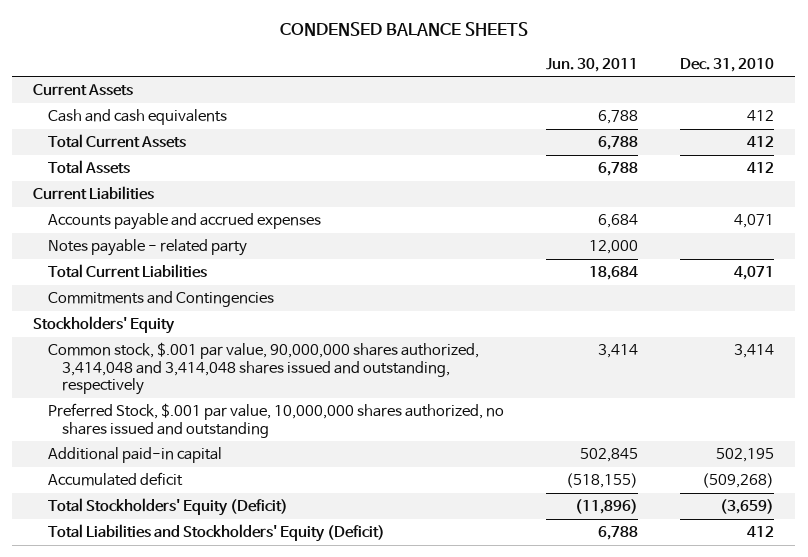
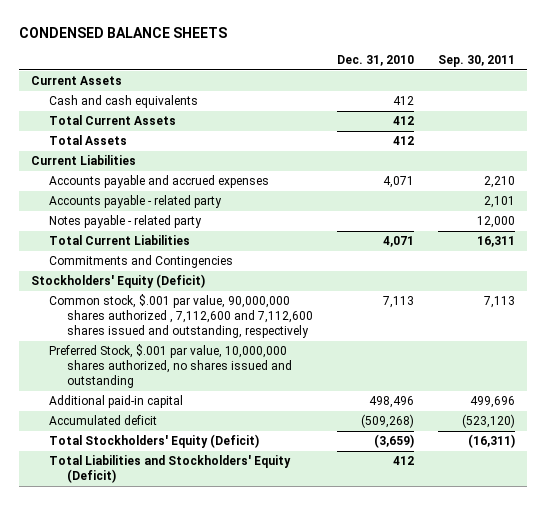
[545,57,638,72] Jun. 30, 2011 -> none
none -> [437,55,515,68] Sep. 30, 2011
none -> [49,195,223,209] Accounts payable - related party
[33,316,176,335] Stockholders' Equity -> [31,274,206,289] Stockholders' Equity (Deficit)
[47,342,479,396] Common stock, $.001 par value, 90,000,000 shares authorized, 3,414,048 and 3,414,048 shares issued and outstanding, respectively -> [49,294,314,339] Common stock, $.001 par value, 90,000,000 shares authorized , 7,112,600 and 7,112,600 shares issued and outstanding, respectively
[734,344,775,359] 3,414 -> [383,296,415,309] 7,113
[716,448,775,463] 502,195 -> [369,396,415,409] 498,496

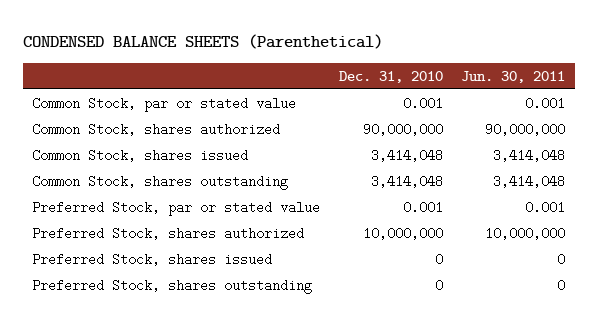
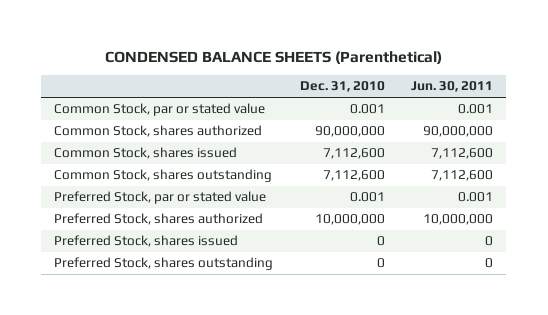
[370,148,443,162] 3,414,048 -> [322,148,385,160] 7,112,600
[493,148,566,162] 3,414,048 -> [431,148,494,160] 7,112,600
[370,174,443,188] 3,414,048 -> [322,170,385,182] 7,112,600
[493,174,566,188] 3,414,048 -> [431,170,494,182] 7,112,600

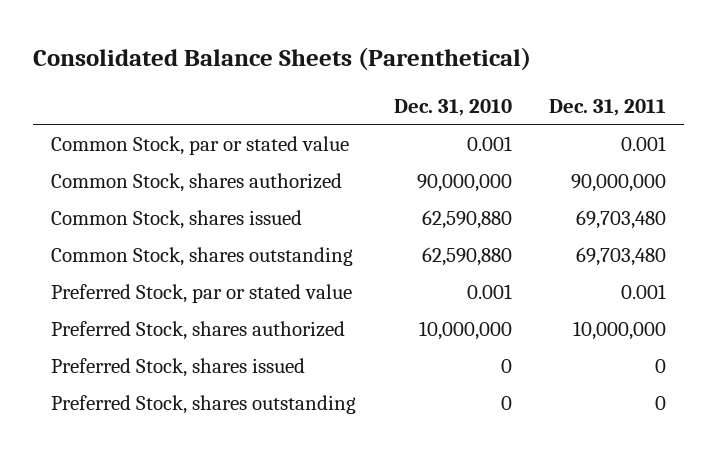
[104,50,442,64] CONDENSED BALANCE SHEETS (Parenthetical) -> [32,46,531,71] Consolidated Balance Sheets (Parenthetical)
[411,81,494,93] Jun. 30, 2011 -> none
none -> [548,98,666,116] Dec. 31, 2011
[322,148,385,160] 7,112,600 -> [421,209,512,229] 62,590,880
[322,170,385,182] 7,112,600 -> [421,246,512,266] 62,590,880

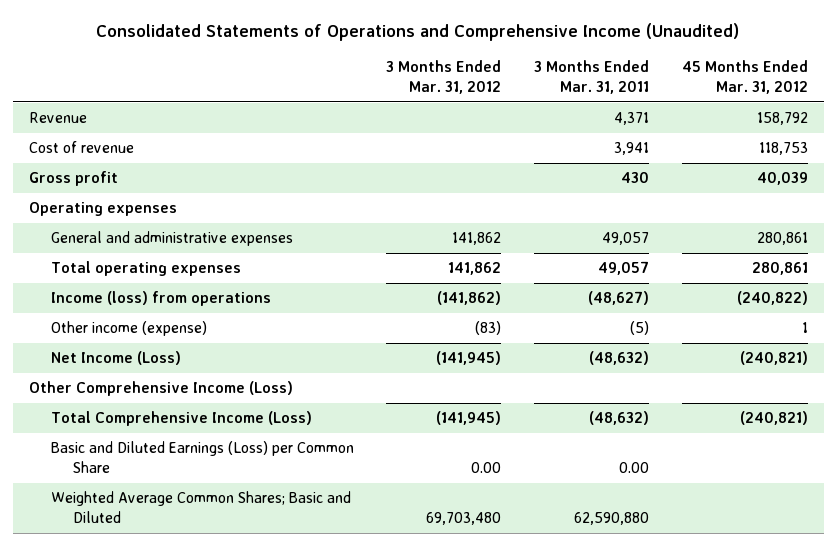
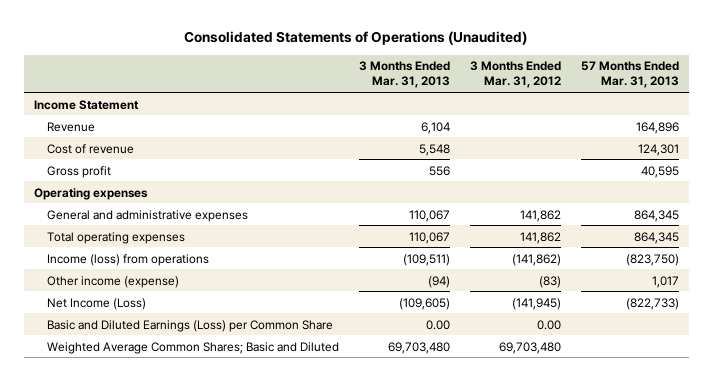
[96,22,740,41] Consolidated Statements of Operations and Comprehensive Income (Unaudited) -> [184,31,528,46] Consolidated Statements of Operations (Unaudited)
[534,60,650,94] 3 Months Ended Mar. 31, 2011 -> none
[681,60,808,94] 45 Months Ended Mar. 31, 2012 -> none
none -> [359,61,451,89] 3 Months Ended Mar. 31, 2013
none -> [580,61,679,89] 57 Months Ended Mar. 31, 2013
none -> [33,99,139,110] Income Statement
[29,381,294,397] Other Comprehensive Income (Loss) -> none
[50,411,312,427] Total Comprehensive Income (Loss) -> none

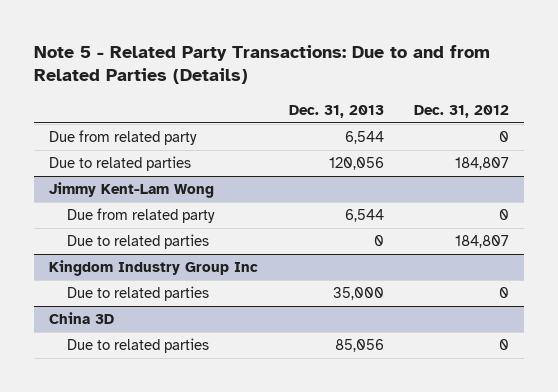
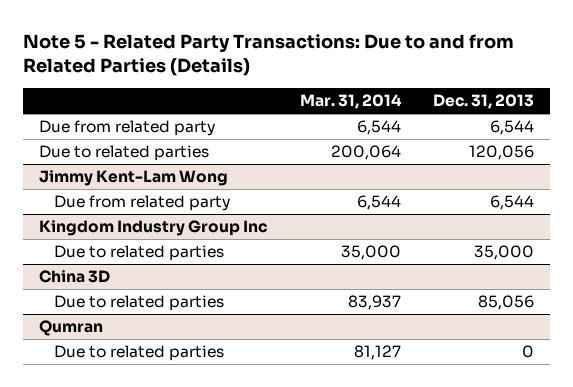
[413,104,509,118] Dec. 31, 2012 -> none
none -> [299,94,402,110] Mar. 31, 2014
[67,234,210,250] Due to related parties -> none
none -> [39,320,104,337] Qumran
none -> [54,345,225,362] Due to related parties

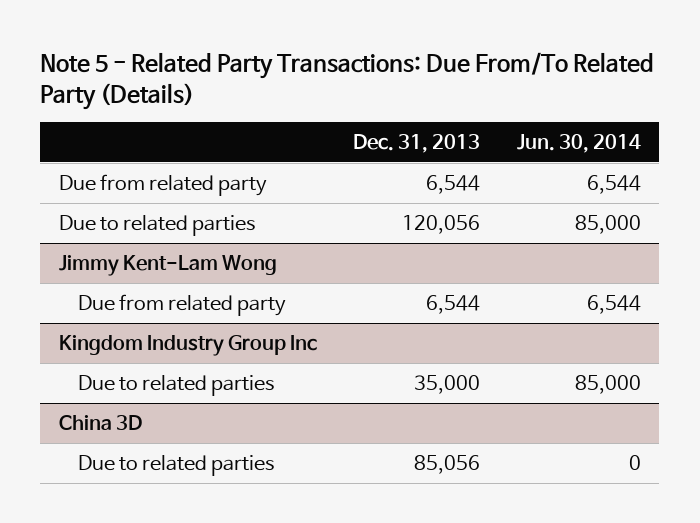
[23,33,515,77] Note 5 - Related Party Transactions: Due to and from Related Parties (Details) -> [40,52,655,110] Note 5 - Related Party Transactions: Due From/To Related Party (Details)
[299,94,402,110] Mar. 31, 2014 -> none
none -> [517,134,642,154] Jun. 30, 2014
[39,320,104,337] Qumran -> none
[54,345,225,362] Due to related parties -> none

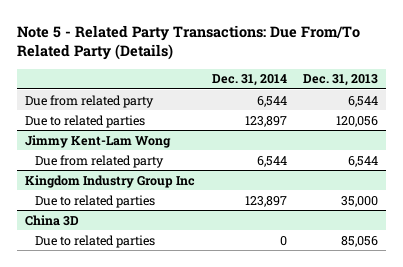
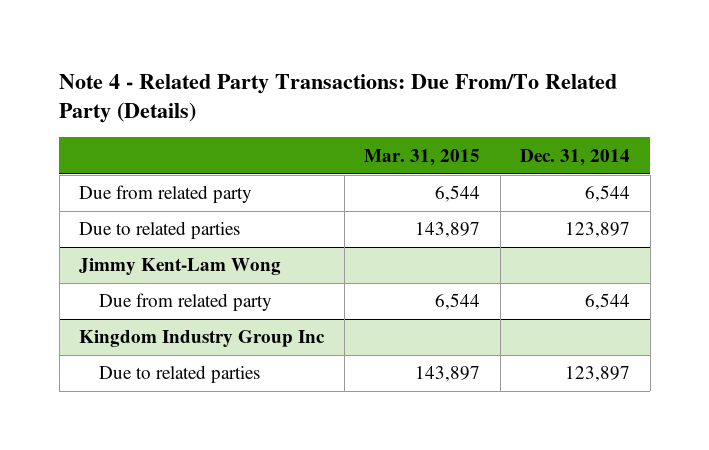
[17,24,361,61] Note 5 - Related Party Transactions: Due From/To Related Party (Details) -> [59,73,618,124] Note 4 - Related Party Transactions: Due From/To Related Party (Details)
[302,74,378,87] Dec. 31, 2013 -> none
none -> [364,148,481,166] Mar. 31, 2015
[25,214,80,226] China 3D -> none
[35,234,156,248] Due to related parties -> none

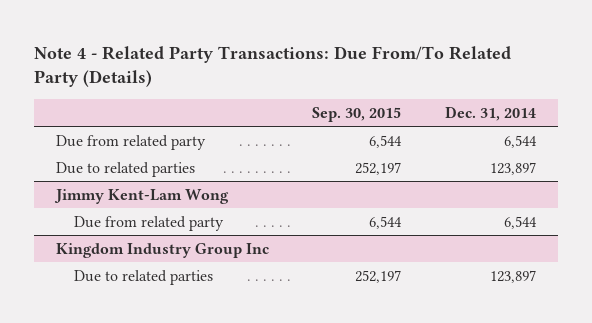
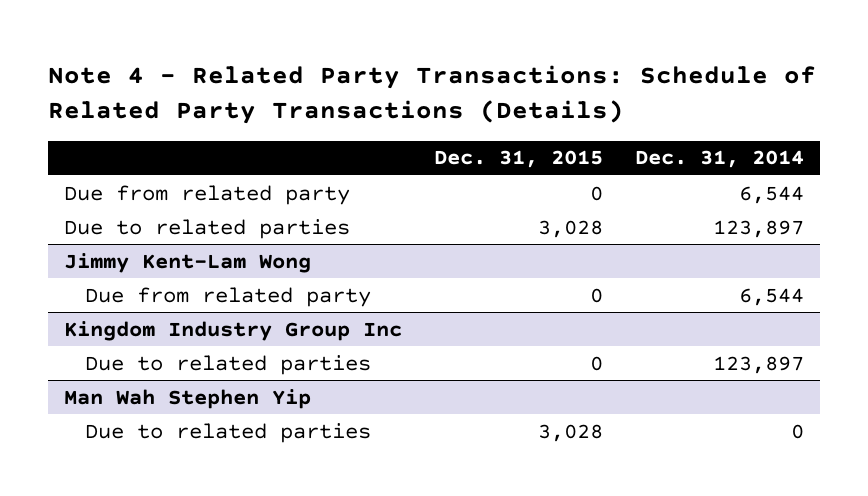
[34,45,512,88] Note 4 - Related Party Transactions: Due From/To Related Party (Details) -> [47,65,816,125] Note 4 - Related Party Transactions: Schedule of Related Party Transactions (Details)
[312,106,402,122] Sep. 30, 2015 -> none
none -> [434,150,604,169] Dec. 31, 2015
none -> [63,388,311,409] Man Wah Stephen Yip
none -> [85,422,372,443] Due to related parties

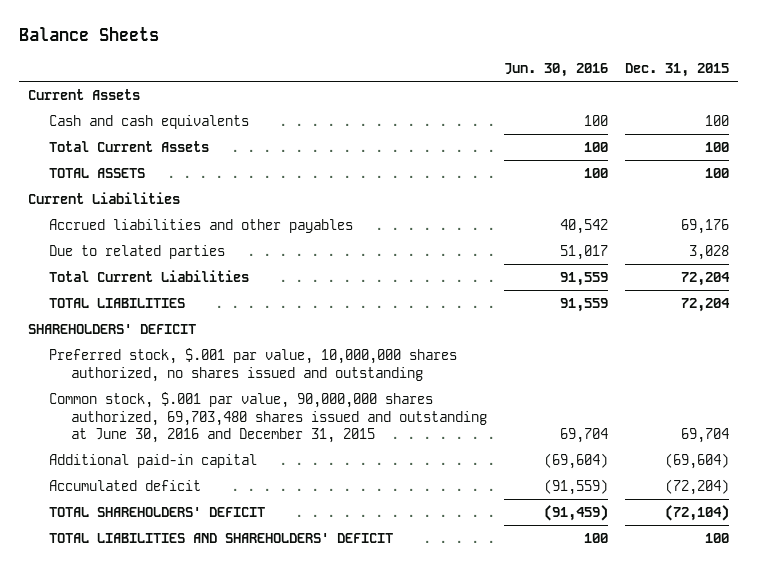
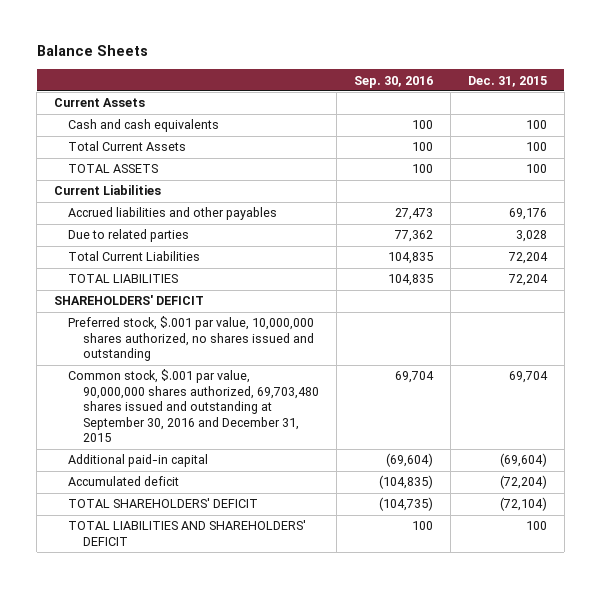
[504,63,609,78] Jun. 30, 2016 -> none
none -> [353,75,433,88] Sep. 30, 2016
[49,392,487,444] Common stock, $.001 par value, 90,000,000 shares authorized, 69,703,480 shares issued and outstanding at June 30, 2016 and December 31, 2015 -> [68,369,319,443] Common stock, $.001 par value, 90,000,000 shares authorized, 69,703,480 shares issued and outstanding at September 30, 2016 and December 31, 2015

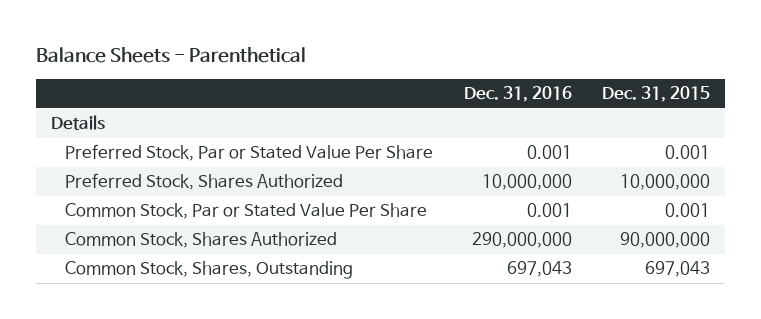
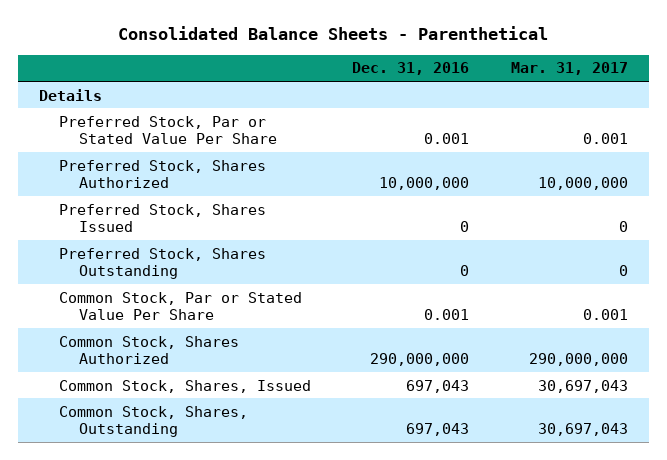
[36,46,307,63] Balance Sheets - Parenthetical -> [118,26,549,41] Consolidated Balance Sheets - Parenthetical
[602,85,711,102] Dec. 31, 2015 -> none
none -> [510,62,628,76] Mar. 31, 2017
none -> [58,203,266,232] Preferred Stock, Shares Issued
none -> [58,247,266,279] Preferred Stock, Shares Outstanding
none -> [58,379,311,393] Common Stock, Shares, Issued

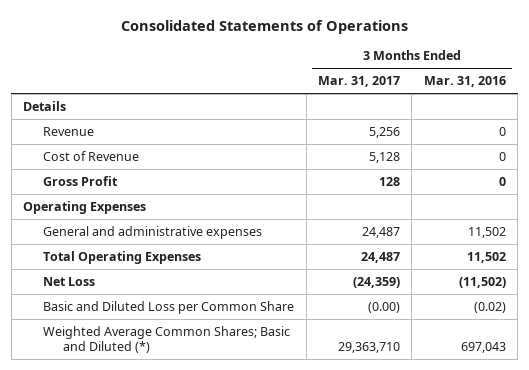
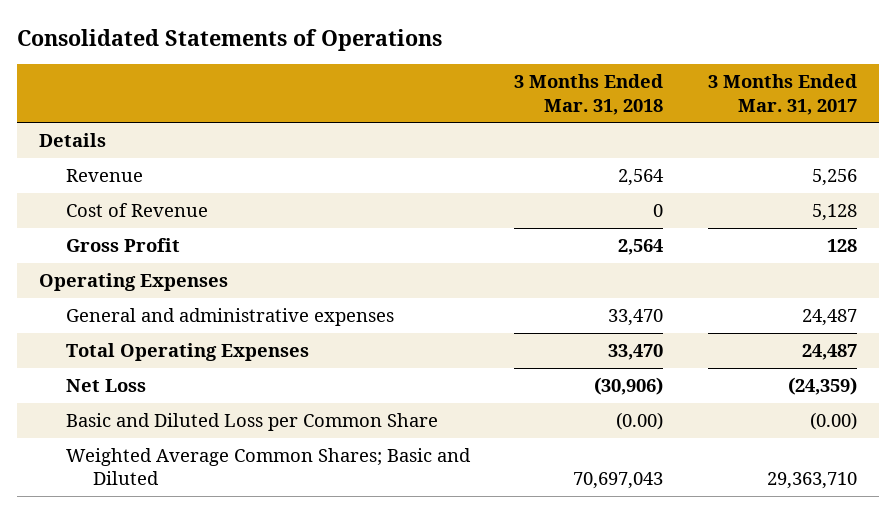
[423,76,506,88] Mar. 31, 2016 -> none
none -> [514,74,664,115] 3 Months Ended Mar. 31, 2018
[43,325,291,353] Weighted Average Common Shares; Basic and Diluted (*) -> [65,447,471,486] Weighted Average Common Shares; Basic and Diluted

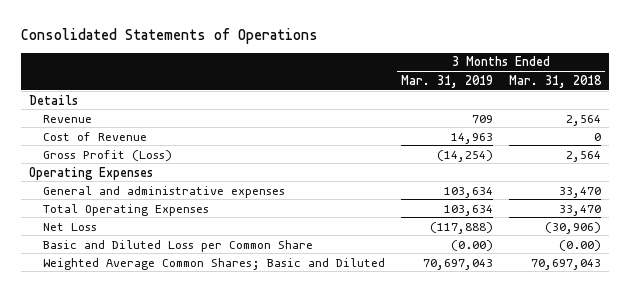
[707,74,857,115] 3 Months Ended Mar. 31, 2017 -> none
none -> [400,74,493,88] Mar. 31, 2019
[65,237,180,252] Gross Profit -> [42,149,172,161] Gross Profit (Loss)

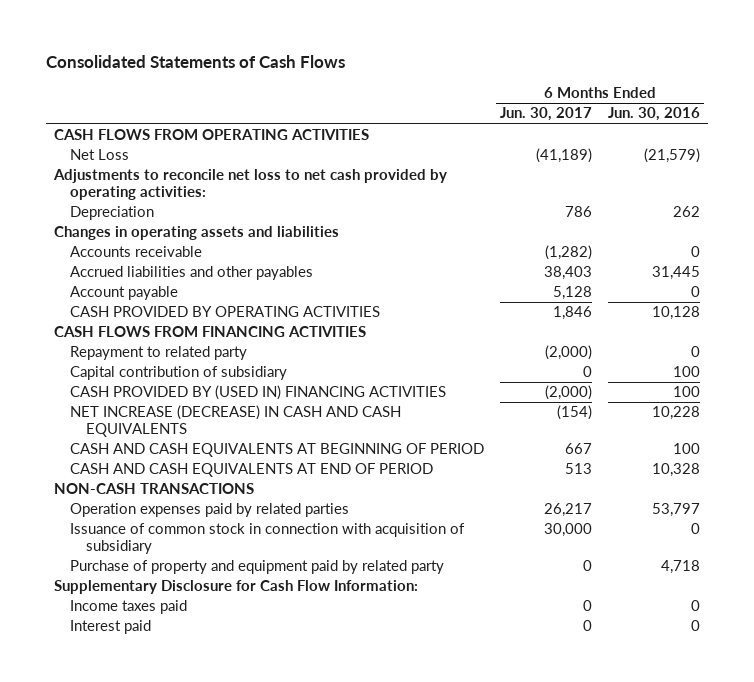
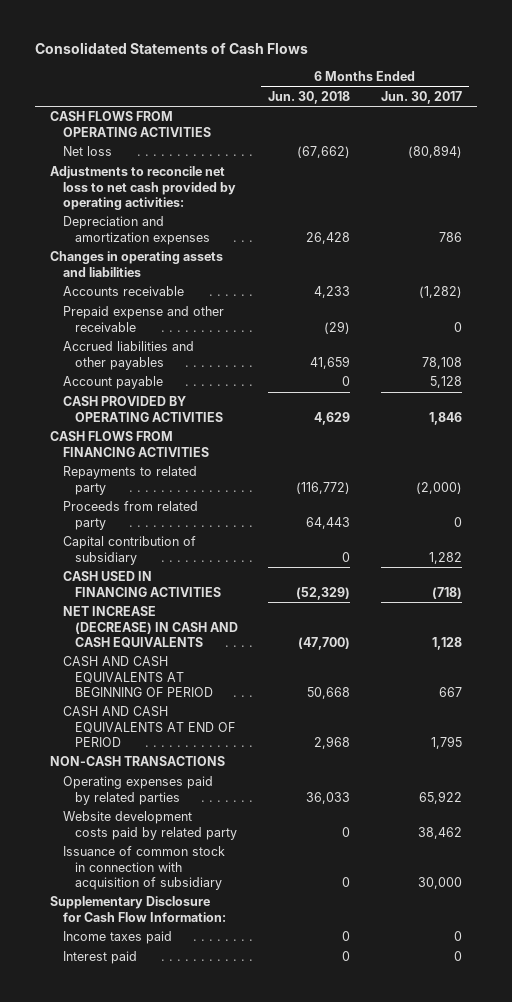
[608,107,701,122] Jun. 30, 2016 -> none
none -> [268,90,351,104] Jun. 30, 2018
[70,149,130,161] Net Loss -> [62,146,112,157] Net loss
[536,148,593,164] (41,189) -> [407,145,462,159] (80,894)
[70,206,155,221] Depreciation -> [62,216,210,245] Depreciation and amortization expenses
none -> [62,306,224,332] Prepaid expense and other receivable
[544,266,593,281] 38,403 -> [421,356,462,369] 78,108
[70,346,248,361] Repayment to related party -> [62,466,197,495] Repayments to related party
none -> [62,501,198,530] Proceeds from related party
[583,366,593,378] 0 -> [428,551,462,564] 1,282
[70,385,447,401] CASH PROVIDED BY (USED IN) FINANCING ACTIVITIES -> [62,571,221,597] CASH USED IN FINANCING ACTIVITIES
[545,385,593,401] (2,000) -> [431,586,462,599] (718)
[557,405,593,421] (154) -> [431,637,462,651] 1,128
[565,463,593,475] 513 -> [430,736,462,750] 1,795
[70,503,350,518] Operation expenses paid by related parties -> [62,776,213,805] Operating expenses paid by related parties
[544,503,593,518] 26,217 -> [418,790,462,804] 65,922
none -> [62,811,237,840] Website development costs paid by related party
[70,560,445,575] Purchase of property and equipment paid by related party -> none

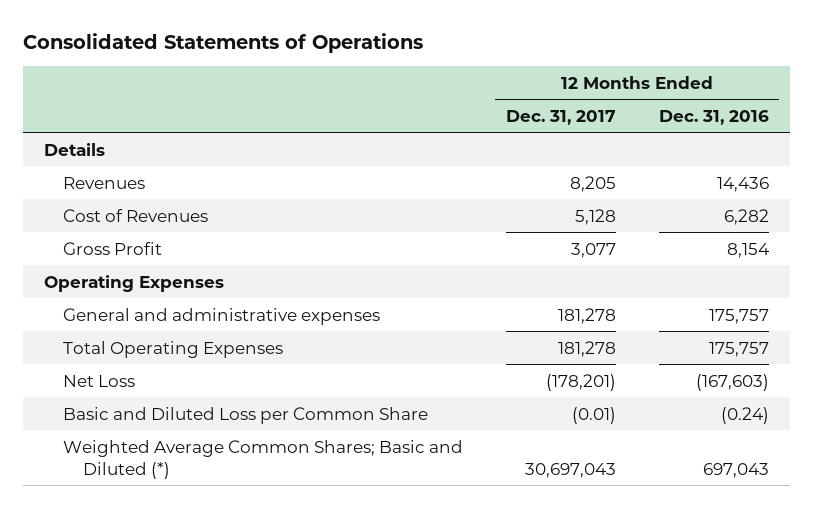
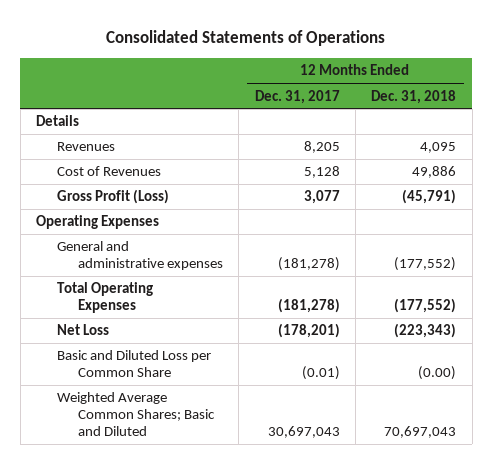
[658,109,769,125] Dec. 31, 2016 -> none
none -> [371,89,457,104] Dec. 31, 2018
[63,241,163,255] Gross Profit -> [56,189,169,205] Gross Profit (Loss)
[558,307,617,324] 181,278 -> [277,257,340,272] (181,278)
[558,340,617,357] 181,278 -> [277,298,340,314] (181,278)
[63,439,464,479] Weighted Average Common Shares; Basic and Diluted (*) -> [56,392,215,437] Weighted Average Common Shares; Basic and Diluted

